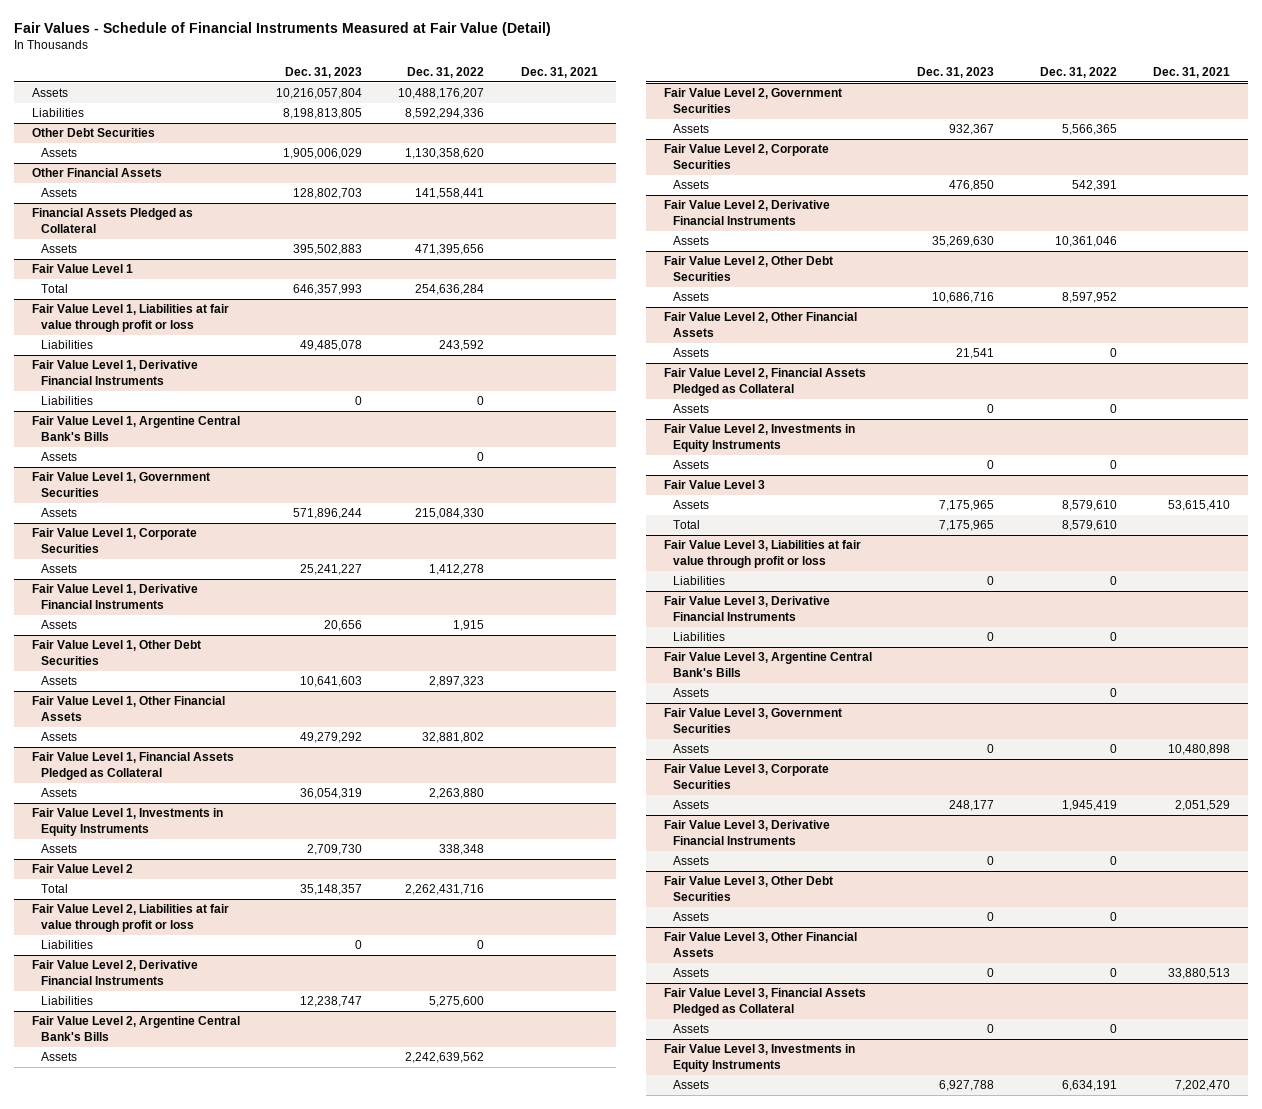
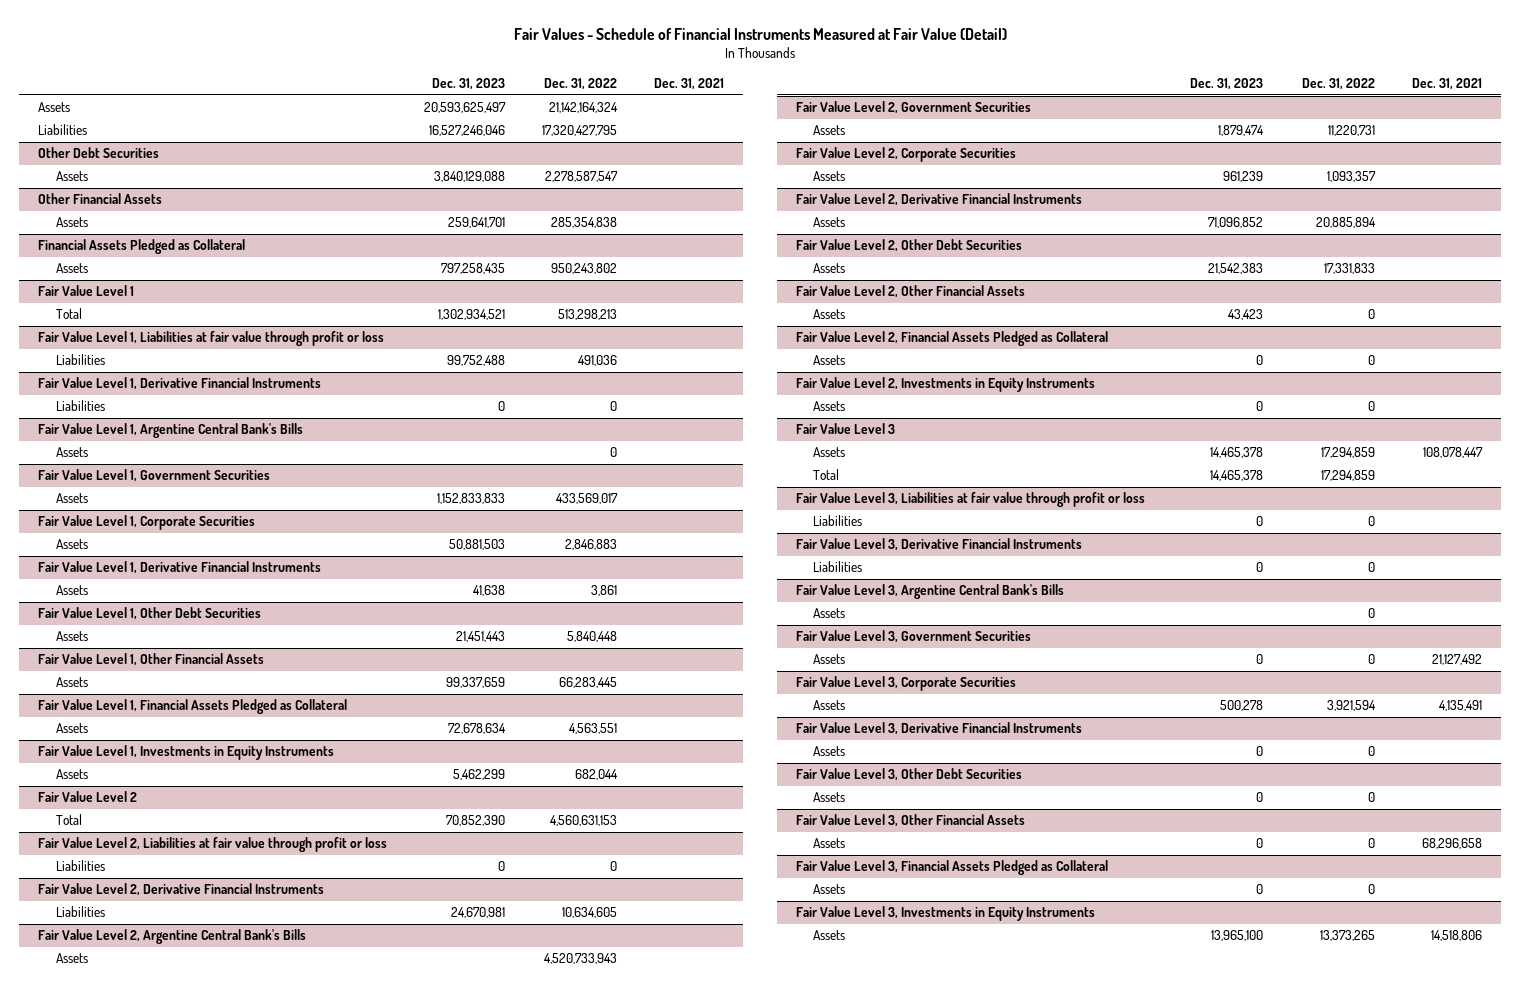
[276,88,363,100] 10,216,057,804 -> [424,102,507,114] 20,593,625,497
[398,88,485,100] 10,488,176,207 -> [549,102,619,114] 21,142,164,324
[283,108,363,120] 8,198,813,805 -> [429,125,506,137] 16,527,246,046
[405,108,485,120] 8,592,294,336 -> [542,125,618,137] 17,320,427,795
[283,148,363,160] 1,905,006,029 -> [434,171,506,183] 3,840,129,088
[405,148,485,160] 1,130,358,620 -> [545,171,619,183] 2,278,587,547
[293,188,363,200] 128,802,703 -> [448,217,506,229] 259,641,701
[415,188,485,200] 141,558,441 -> [551,217,618,229] 285,354,838
[293,244,363,256] 395,502,883 -> [441,263,506,275] 797,258,435
[415,244,485,256] 471,395,656 -> [551,263,618,275] 950,243,802
[293,284,363,296] 646,357,993 -> [438,309,506,321] 1,302,934,521
[415,284,485,296] 254,636,284 -> [558,309,618,321] 513,298,213
[300,340,363,352] 49,485,078 -> [447,355,506,367] 99,752,488
[439,340,485,352] 243,592 -> [578,355,618,367] 491,036
[293,508,363,520] 571,896,244 -> [437,493,506,505] 1,152,833,833
[415,508,485,520] 215,084,330 -> [556,493,619,505] 433,569,017
[300,564,363,576] 25,241,227 -> [449,539,506,551] 50,881,503
[429,564,485,576] 1,412,278 -> [565,539,618,551] 2,846,883
[324,620,363,632] 20,656 -> [473,585,506,597] 41,638
[453,620,485,632] 1,915 -> [591,585,618,597] 3,861
[300,676,363,688] 10,641,603 -> [456,631,506,643] 21,451,443
[429,676,485,688] 2,897,323 -> [567,631,618,643] 5,840,448
[300,732,363,744] 49,279,292 -> [446,677,506,689] 99,337,659
[422,732,485,744] 32,881,802 -> [559,677,618,689] 66,283,445
[300,788,363,800] 36,054,319 -> [448,723,507,735] 72,678,634
[429,788,485,800] 2,263,880 -> [569,723,618,735] 4,563,551
[307,844,363,856] 2,709,730 -> [453,769,506,781] 5,462,299
[439,844,485,856] 338,348 -> [575,769,619,781] 682,044
[300,884,363,896] 35,148,357 -> [446,815,506,827] 70,852,390
[405,884,485,896] 2,262,431,716 -> [550,815,618,827] 4,560,631,153
[300,996,363,1008] 12,238,747 -> [451,907,506,919] 24,670,981
[429,996,485,1008] 5,275,600 -> [562,907,618,919] 10,634,605
[405,1052,485,1064] 2,242,639,562 -> [544,953,618,965] 4,520,733,943
[949,124,995,136] 932,367 -> [1217,125,1264,137] 1,879,474
[1061,124,1117,136] 5,566,365 -> [1328,125,1376,137] 11,220,731
[949,180,995,192] 476,850 -> [1222,171,1263,183] 961,239
[1071,180,1117,192] 542,391 -> [1327,171,1377,183] 1,093,357
[932,236,995,248] 35,269,630 -> [1207,217,1263,229] 71,096,852
[1054,236,1117,248] 10,361,046 -> [1316,217,1377,229] 20,885,894
[932,292,995,304] 10,686,716 -> [1207,263,1263,275] 21,542,383
[1061,292,1117,304] 8,597,952 -> [1324,263,1376,275] 17,331,833
[956,348,995,360] 21,541 -> [1227,309,1263,321] 43,423
[939,500,995,512] 7,175,965 -> [1209,447,1263,459] 14,465,378
[1061,500,1117,512] 8,579,610 -> [1321,447,1376,459] 17,294,859
[1167,500,1230,512] 53,615,410 -> [1423,447,1484,459] 108,078,447
[939,520,995,532] 7,175,965 -> [1209,470,1263,482] 14,465,378
[1061,520,1117,532] 8,579,610 -> [1321,470,1376,482] 17,294,859
[1167,744,1230,756] 10,480,898 -> [1432,654,1483,666] 21,127,492
[949,800,995,812] 248,177 -> [1219,700,1263,712] 500,278
[1061,800,1117,812] 1,945,419 -> [1327,700,1377,712] 3,921,594
[1174,800,1230,812] 2,051,529 -> [1439,700,1483,712] 4,135,491
[1167,968,1230,980] 33,880,513 -> [1422,838,1483,850] 68,296,658
[939,1080,995,1092] 6,927,788 -> [1210,930,1263,942] 13,965,100
[1061,1080,1117,1092] 6,634,191 -> [1320,930,1376,942] 13,373,265
[1174,1080,1230,1092] 7,202,470 -> [1431,930,1483,942] 14,518,806

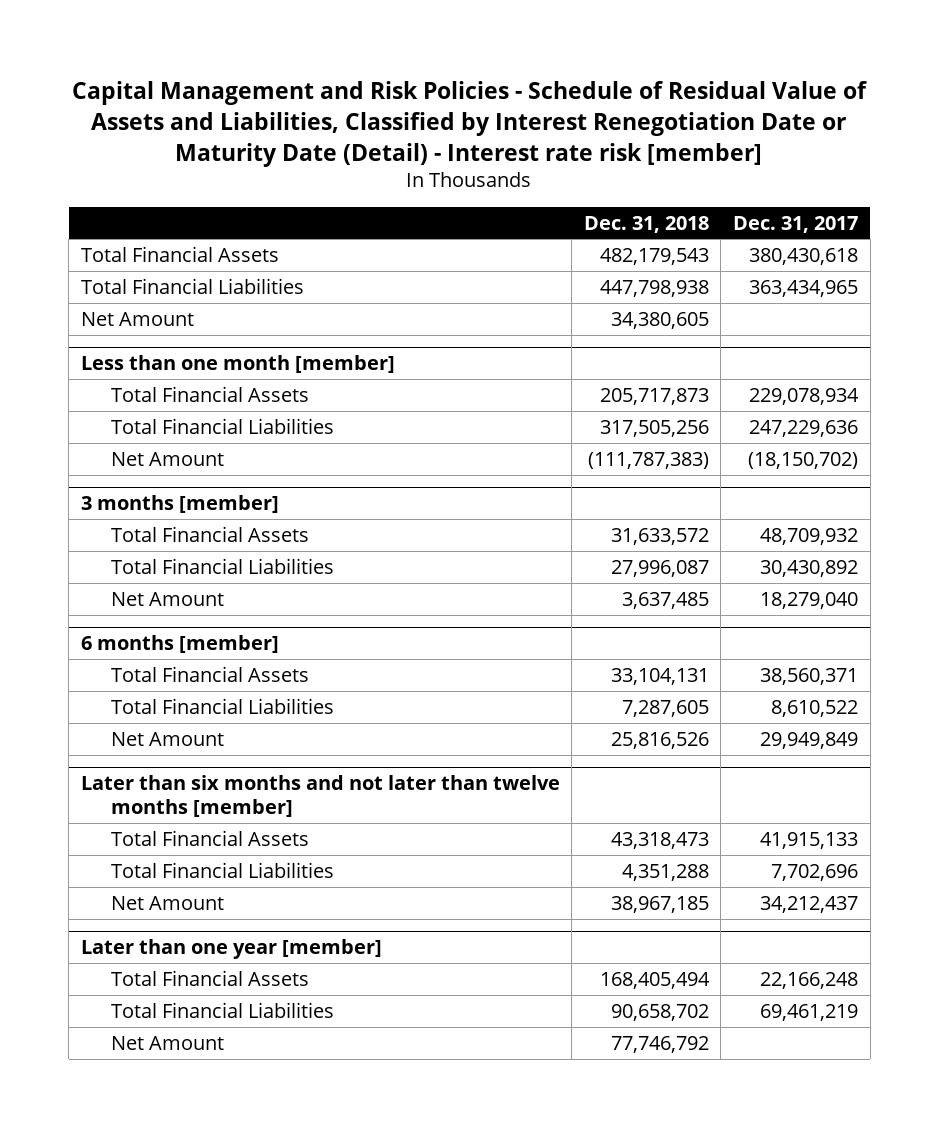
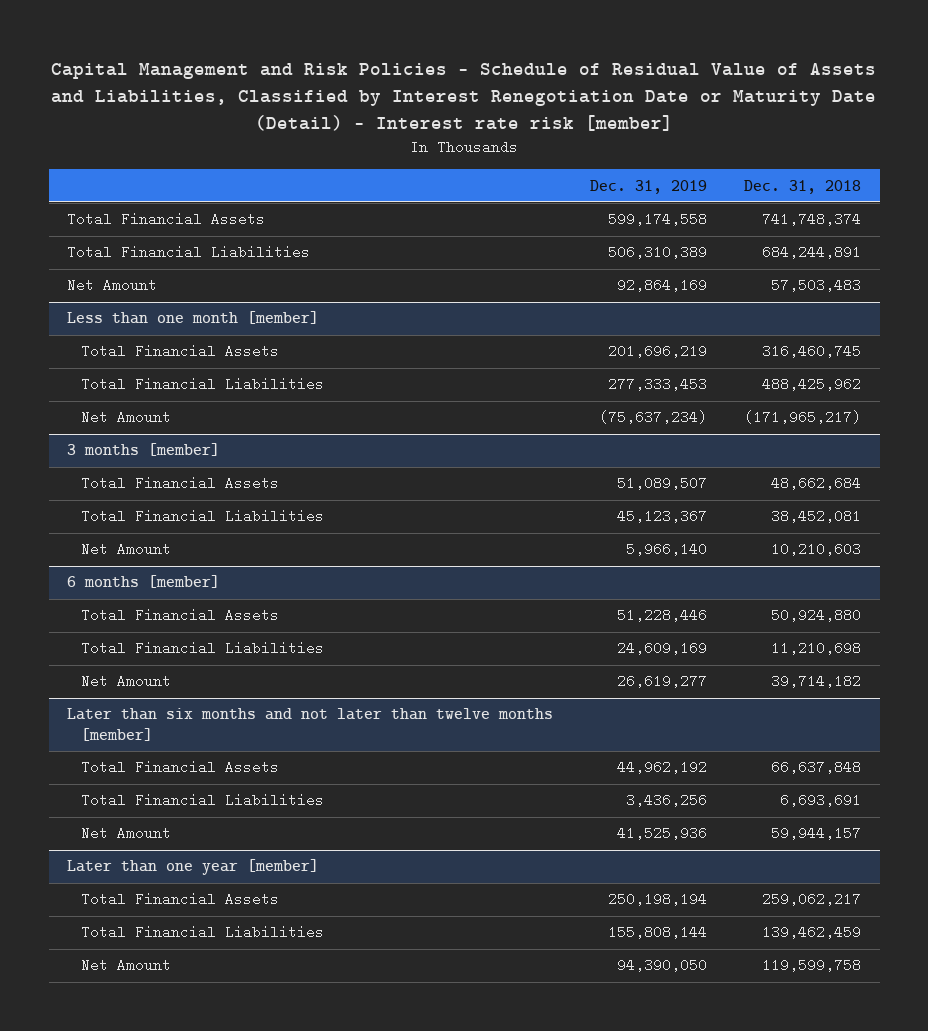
[732,215,858,233] Dec. 31, 2017 -> none
none -> [590,179,708,194] Dec. 31, 2019
[599,247,709,265] 482,179,543 -> [762,212,862,227] 741,748,374
[599,279,709,297] 447,798,938 -> [762,245,862,260] 684,244,891
[610,311,709,329] 34,380,605 -> [771,278,862,293] 57,503,483
[599,387,709,405] 205,717,873 -> [762,344,862,359] 316,460,745
[599,419,709,437] 317,505,256 -> [762,377,862,392] 488,425,962
[587,451,709,469] (111,787,383) -> [744,410,862,425] (171,965,217)
[610,527,709,545] 31,633,572 -> [771,476,862,491] 48,662,684
[610,559,709,577] 27,996,087 -> [771,509,862,524] 38,452,081
[621,591,709,609] 3,637,485 -> [771,542,862,557] 10,210,603
[610,667,709,685] 33,104,131 -> [771,608,862,623] 50,924,880
[621,699,709,717] 7,287,605 -> [771,641,862,656] 11,210,698
[610,731,709,749] 25,816,526 -> [771,674,862,689] 39,714,182
[610,831,709,849] 43,318,473 -> [771,760,862,775] 66,637,848
[621,863,709,881] 4,351,288 -> [780,793,862,808] 6,693,691
[610,895,709,913] 38,967,185 -> [771,826,862,841] 59,944,157
[599,971,710,989] 168,405,494 -> [762,892,862,907] 259,062,217
[610,1003,709,1021] 90,658,702 -> [762,925,862,940] 139,462,459
[610,1035,709,1053] 77,746,792 -> [762,958,862,973] 119,599,758

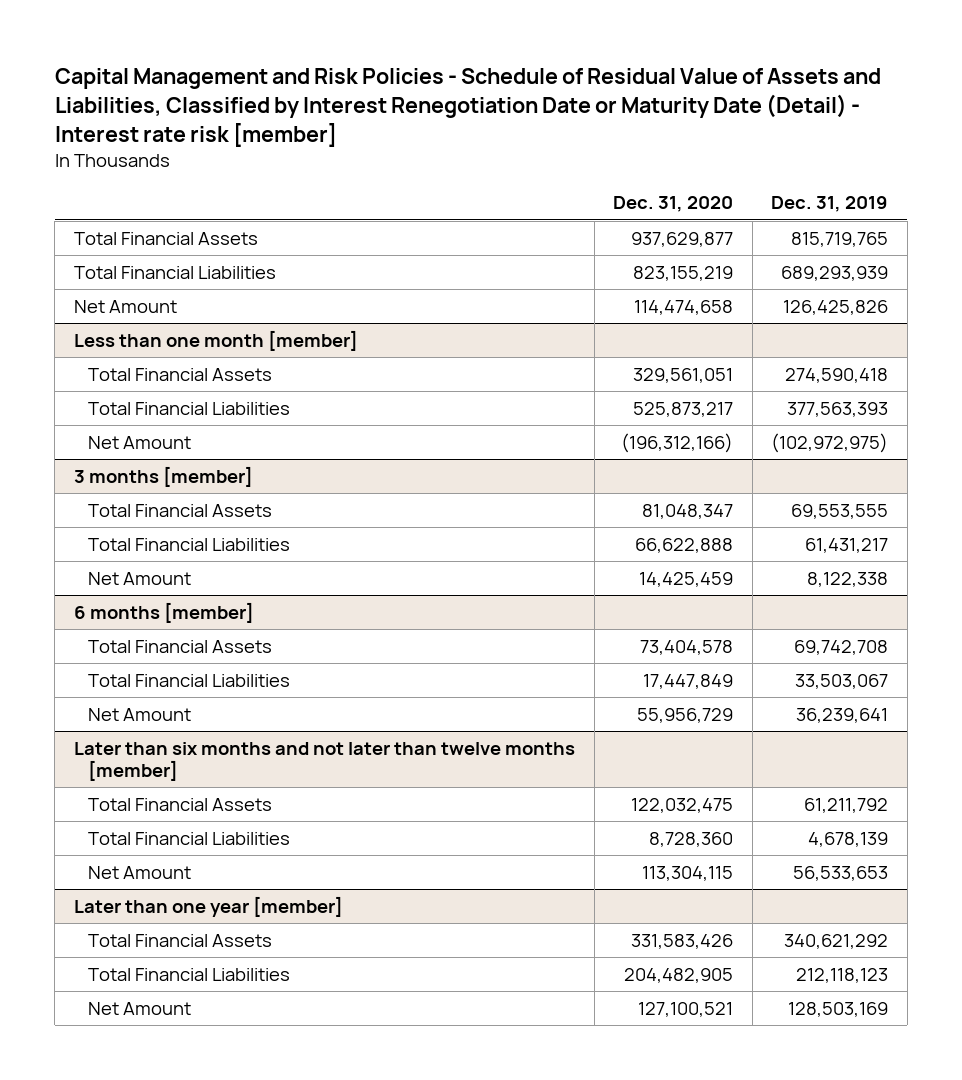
[744,179,862,194] Dec. 31, 2018 -> none
none -> [613,196,734,213] Dec. 31, 2020
[608,212,708,227] 599,174,558 -> [791,231,889,247] 815,719,765
[608,245,708,260] 506,310,389 -> [781,265,889,281] 689,293,939
[617,278,708,293] 92,864,169 -> [783,299,889,315] 126,425,826
[608,344,708,359] 201,696,219 -> [785,367,889,383] 274,590,418
[608,377,708,392] 277,333,453 -> [787,401,889,417] 377,563,393
[599,410,708,425] (75,637,234) -> [771,432,889,453] (102,972,975)
[617,476,708,491] 51,089,507 -> [791,503,889,519] 69,553,555
[617,509,708,524] 45,123,367 -> [805,537,889,553] 61,431,217
[626,542,708,557] 5,966,140 -> [807,571,889,587] 8,122,338
[617,608,708,623] 51,228,446 -> [794,639,889,655] 69,742,708
[617,641,708,656] 24,609,169 -> [795,673,889,689] 33,503,067
[617,674,708,689] 26,619,277 -> [796,707,889,723] 36,239,641
[617,760,708,775] 44,962,192 -> [804,797,889,813] 61,211,792
[626,793,708,808] 3,436,256 -> [808,831,889,847] 4,678,139
[617,826,708,841] 41,525,936 -> [793,865,889,881] 56,533,653
[608,892,708,907] 250,198,194 -> [784,933,889,949] 340,621,292
[608,925,708,940] 155,808,144 -> [796,967,889,983] 212,118,123
[617,958,708,973] 94,390,050 -> [788,1001,889,1017] 128,503,169

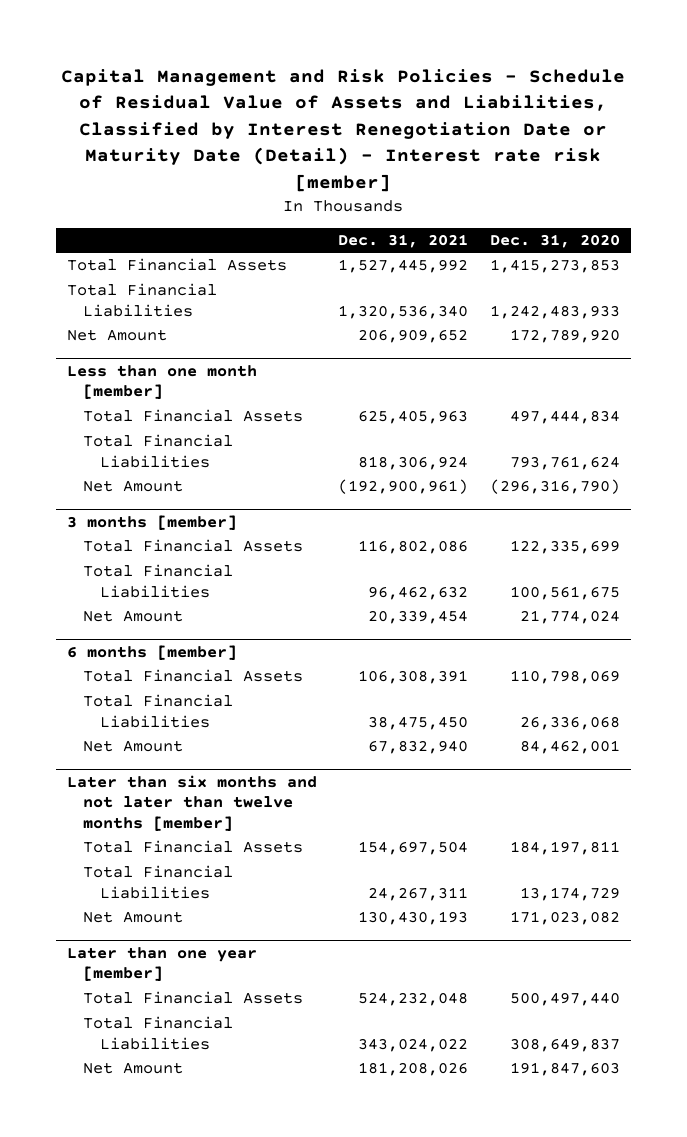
[771,196,889,213] Dec. 31, 2019 -> none
none -> [338,233,469,248] Dec. 31, 2021
[631,231,734,247] 937,629,877 -> [490,259,621,274] 1,415,273,853
[633,265,734,281] 823,155,219 -> [490,304,621,319] 1,242,483,933
[634,299,734,315] 114,474,658 -> [510,329,621,344] 172,789,920
[633,367,734,383] 329,561,051 -> [510,410,621,425] 497,444,834
[633,401,734,417] 525,873,217 -> [510,455,621,470] 793,761,624
[621,432,734,453] (196,312,166) -> [490,479,621,495] (296,316,790)
[642,503,734,519] 81,048,347 -> [510,540,621,555] 122,335,699
[635,537,734,553] 66,622,888 -> [510,585,621,600] 100,561,675
[639,571,734,587] 14,425,459 -> [520,610,621,625] 21,774,024
[640,639,734,655] 73,404,578 -> [510,670,621,685] 110,798,069
[643,673,734,689] 17,447,849 -> [520,715,621,730] 26,336,068
[637,707,734,723] 55,956,729 -> [520,740,621,755] 84,462,001
[631,797,734,813] 122,032,475 -> [510,841,621,856] 184,197,811
[649,831,734,847] 8,728,360 -> [520,886,621,901] 13,174,729
[642,865,734,881] 113,304,115 -> [510,911,621,926] 171,023,082
[631,933,734,949] 331,583,426 -> [510,992,621,1007] 500,497,440
[624,967,734,983] 204,482,905 -> [510,1037,621,1052] 308,649,837
[638,1001,734,1017] 127,100,521 -> [510,1062,621,1077] 191,847,603

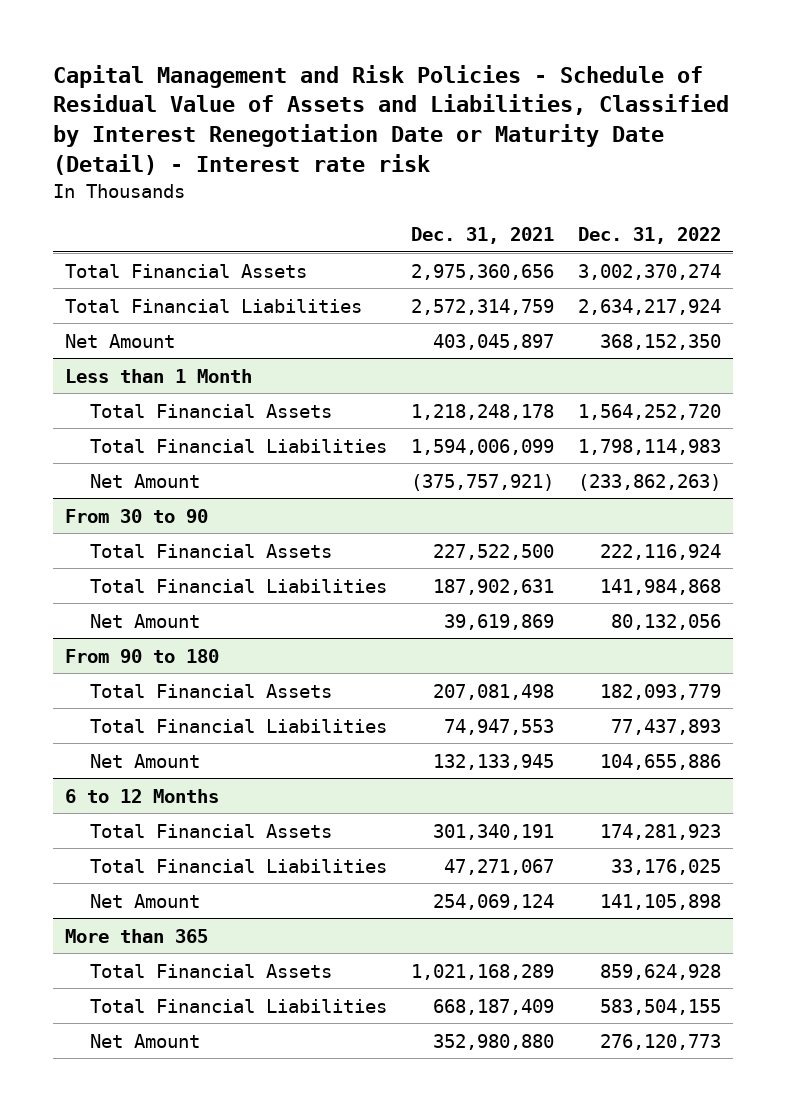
[61,69,626,192] Capital Management and Risk Policies - Schedule of Residual Value of Assets and Liabilities, Classified by Interest Renegotiation Date or Maturity Date (Detail) - Interest rate risk [member] -> [52,64,729,175] Capital Management and Risk Policies - Schedule of Residual Value of Assets and Liabilities, Classified by Interest Renegotiation Date or Maturity Date (Detail) - Interest rate risk
[490,233,621,248] Dec. 31, 2020 -> none
none -> [578,227,722,245] Dec. 31, 2022
[338,259,469,274] 1,527,445,992 -> [410,263,554,280] 2,975,360,656
[338,304,469,319] 1,320,536,340 -> [410,298,554,315] 2,572,314,759
[358,329,469,344] 206,909,652 -> [432,333,554,350] 403,045,897
[66,364,257,400] Less than one month [member] -> [64,368,252,383] Less than 1 Month
[358,410,469,425] 625,405,963 -> [410,403,554,420] 1,218,248,178
[358,455,469,470] 818,306,924 -> [410,438,554,455] 1,594,006,099
[338,479,469,495] (192,900,961) -> [410,473,554,491] (375,757,921)
[66,514,237,530] 3 months [member] -> [64,508,208,523] From 30 to 90
[358,540,469,555] 116,802,086 -> [432,543,554,560] 227,522,500
[368,585,469,600] 96,462,632 -> [432,578,554,595] 187,902,631
[368,610,469,625] 20,339,454 -> [443,613,554,630] 39,619,869
[66,644,237,660] 6 months [member] -> [64,648,219,663] From 90 to 180
[358,670,469,685] 106,308,391 -> [432,683,554,700] 207,081,498
[368,715,469,730] 38,475,450 -> [443,718,554,735] 74,947,553
[368,740,469,755] 67,832,940 -> [432,753,554,770] 132,133,945
[66,774,317,831] Later than six months and not later than twelve months [member] -> [64,788,219,803] 6 to 12 Months
[358,841,469,856] 154,697,504 -> [432,823,554,840] 301,340,191
[368,886,469,901] 24,267,311 -> [443,858,554,875] 47,271,067
[358,911,469,926] 130,430,193 -> [432,893,554,910] 254,069,124
[66,946,257,982] Later than one year [member] -> [64,928,208,943] More than 365
[358,992,469,1007] 524,232,048 -> [410,963,554,980] 1,021,168,289
[358,1037,469,1052] 343,024,022 -> [432,998,554,1015] 668,187,409
[358,1062,469,1077] 181,208,026 -> [432,1033,554,1050] 352,980,880

